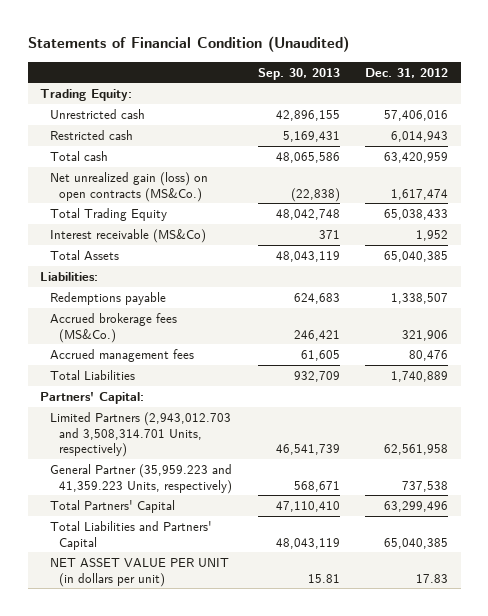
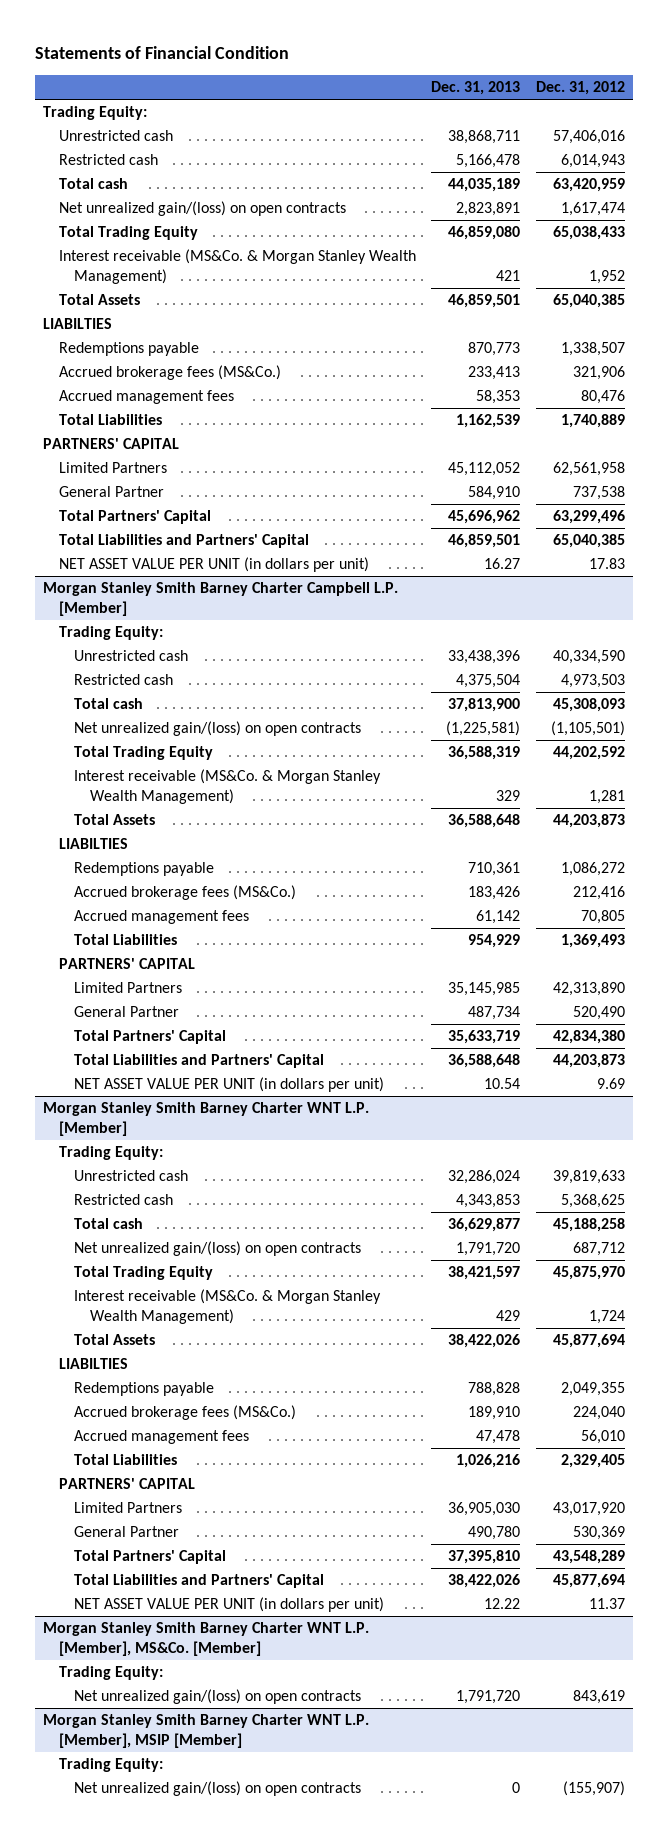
[27,36,349,53] Statements of Financial Condition (Unaudited) -> [35,46,290,60] Statements of Financial Condition
[257,67,340,80] Sep. 30, 2013 -> none
none -> [431,81,521,96] Dec. 31, 2013
[49,172,208,202] Net unrealized gain (loss) on open contracts (MS&Co.) -> [58,201,346,217] Net unrealized gain/(loss) on open contracts
[49,229,206,244] Interest receivable (MS&Co) -> [58,249,416,285] Interest receivable (MS&Co. & Morgan Stanley Wealth Management)
[40,272,99,282] Liabilities: -> [43,318,113,330] LIABILTIES
[40,392,145,405] Partners' Capital: -> [43,438,180,450] PARTNERS' CAPITAL
[49,412,231,458] Limited Partners (2,943,012.703 and 3,508,314.701 Units, respectively) -> [58,462,167,474] Limited Partners
[49,464,233,494] General Partner (35,959.223 and 41,359.223 Units, respectively) -> [58,486,164,498] General Partner
none -> [43,582,399,617] Morgan Stanley Smith Barney Charter Campbell L.P. [Member]
none -> [58,626,163,641] Trading Equity:
none -> [74,650,189,662] Unrestricted cash
none -> [74,674,174,686] Restricted cash
none -> [74,698,144,710] Total cash
none -> [74,721,362,737] Net unrealized gain/(loss) on open contracts
none -> [74,746,214,761] Total Trading Equity
none -> [74,769,382,805] Interest receivable (MS&Co. & Morgan Stanley Wealth Management)
none -> [74,814,156,826] Total Assets
none -> [58,838,128,850] LIABILTIES
none -> [74,862,215,877] Redemptions payable
none -> [74,885,297,901] Accrued brokerage fees (MS&Co.)
none -> [74,910,250,925] Accrued management fees
none -> [74,934,178,946] Total Liabilities
none -> [58,958,195,970] PARTNERS' CAPITAL
none -> [74,982,183,994] Limited Partners
none -> [74,1006,180,1018] General Partner
none -> [74,1030,227,1045] Total Partners' Capital
none -> [74,1054,325,1069] Total Liabilities and Partners' Capital
none -> [74,1077,385,1093] NET ASSET VALUE PER UNIT (in dollars per unit)
none -> [43,1102,370,1137] Morgan Stanley Smith Barney Charter WNT L.P. [Member]
none -> [58,1146,163,1161] Trading Equity:
none -> [74,1170,189,1182] Unrestricted cash
none -> [74,1194,174,1206] Restricted cash
none -> [74,1218,144,1230] Total cash
none -> [74,1241,362,1257] Net unrealized gain/(loss) on open contracts
none -> [74,1266,214,1281] Total Trading Equity
none -> [74,1289,382,1325] Interest receivable (MS&Co. & Morgan Stanley Wealth Management)
none -> [74,1334,156,1346] Total Assets
none -> [58,1358,128,1370] LIABILTIES
none -> [74,1382,215,1397] Redemptions payable
none -> [74,1405,297,1421] Accrued brokerage fees (MS&Co.)
none -> [74,1430,250,1445] Accrued management fees
none -> [74,1454,178,1466] Total Liabilities
none -> [58,1478,195,1490] PARTNERS' CAPITAL
none -> [74,1502,183,1514] Limited Partners
none -> [74,1526,180,1538] General Partner
none -> [74,1550,227,1565] Total Partners' Capital
none -> [74,1574,325,1589] Total Liabilities and Partners' Capital
none -> [74,1597,385,1613] NET ASSET VALUE PER UNIT (in dollars per unit)
none -> [43,1622,370,1657] Morgan Stanley Smith Barney Charter WNT L.P. [Member], MS&Co. [Member]
none -> [58,1666,163,1681] Trading Equity:
none -> [74,1689,362,1705] Net unrealized gain/(loss) on open contracts
none -> [43,1714,370,1749] Morgan Stanley Smith Barney Charter WNT L.P. [Member], MSIP [Member]
none -> [58,1758,163,1773] Trading Equity:
none -> [74,1781,362,1797] Net unrealized gain/(loss) on open contracts

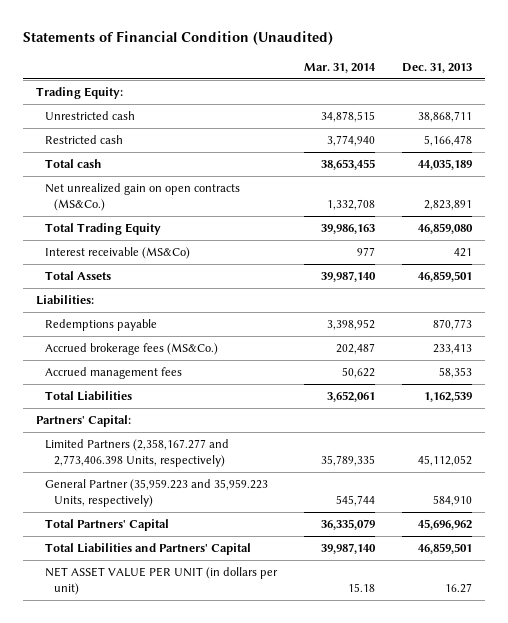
[35,46,290,60] Statements of Financial Condition -> [22,31,333,46] Statements of Financial Condition (Unaudited)
[536,81,626,96] Dec. 31, 2012 -> none
none -> [303,62,376,73] Mar. 31, 2014
[58,201,346,217] Net unrealized gain/(loss) on open contracts -> [45,183,241,211] Net unrealized gain on open contracts (MS&Co.)
[58,249,416,285] Interest receivable (MS&Co. & Morgan Stanley Wealth Management) -> [45,247,191,260] Interest receivable (MS&Co)
[43,318,113,330] LIABILTIES -> [36,295,95,306] Liabilities:
[43,438,180,450] PARTNERS' CAPITAL -> [36,415,132,428] Partners' Capital:
[58,462,167,474] Limited Partners -> [45,439,230,467] Limited Partners (2,358,167.277 and 2,773,406.398 Units, respectively)
[58,486,164,498] General Partner -> [45,479,269,507] General Partner (35,959.223 and 35,959.223 Units, respectively)
[43,582,399,617] Morgan Stanley Smith Barney Charter Campbell L.P. [Member] -> none
[58,626,163,641] Trading Equity: -> none
[74,650,189,662] Unrestricted cash -> none
[74,674,174,686] Restricted cash -> none
[74,698,144,710] Total cash -> none
[74,721,362,737] Net unrealized gain/(loss) on open contracts -> none
[74,746,214,761] Total Trading Equity -> none
[74,769,382,805] Interest receivable (MS&Co. & Morgan Stanley Wealth Management) -> none
[74,814,156,826] Total Assets -> none
[58,838,128,850] LIABILTIES -> none
[74,862,215,877] Redemptions payable -> none
[74,885,297,901] Accrued brokerage fees (MS&Co.) -> none
[74,910,250,925] Accrued management fees -> none
[74,934,178,946] Total Liabilities -> none
[58,958,195,970] PARTNERS' CAPITAL -> none
[74,982,183,994] Limited Partners -> none
[74,1006,180,1018] General Partner -> none
[74,1030,227,1045] Total Partners' Capital -> none
[74,1054,325,1069] Total Liabilities and Partners' Capital -> none
[74,1077,385,1093] NET ASSET VALUE PER UNIT (in dollars per unit) -> none
[43,1102,370,1137] Morgan Stanley Smith Barney Charter WNT L.P. [Member] -> none
[58,1146,163,1161] Trading Equity: -> none
[74,1170,189,1182] Unrestricted cash -> none
[74,1194,174,1206] Restricted cash -> none
[74,1218,144,1230] Total cash -> none
[74,1241,362,1257] Net unrealized gain/(loss) on open contracts -> none
[74,1266,214,1281] Total Trading Equity -> none
[74,1289,382,1325] Interest receivable (MS&Co. & Morgan Stanley Wealth Management) -> none
[74,1334,156,1346] Total Assets -> none
[58,1358,128,1370] LIABILTIES -> none
[74,1382,215,1397] Redemptions payable -> none
[74,1405,297,1421] Accrued brokerage fees (MS&Co.) -> none
[74,1430,250,1445] Accrued management fees -> none
[74,1454,178,1466] Total Liabilities -> none
[58,1478,195,1490] PARTNERS' CAPITAL -> none
[74,1502,183,1514] Limited Partners -> none
[74,1526,180,1538] General Partner -> none
[74,1550,227,1565] Total Partners' Capital -> none
[74,1574,325,1589] Total Liabilities and Partners' Capital -> none
[74,1597,385,1613] NET ASSET VALUE PER UNIT (in dollars per unit) -> none
[43,1622,370,1657] Morgan Stanley Smith Barney Charter WNT L.P. [Member], MS&Co. [Member] -> none
[58,1666,163,1681] Trading Equity: -> none
[74,1689,362,1705] Net unrealized gain/(loss) on open contracts -> none
[43,1714,370,1749] Morgan Stanley Smith Barney Charter WNT L.P. [Member], MSIP [Member] -> none
[58,1758,163,1773] Trading Equity: -> none
[74,1781,362,1797] Net unrealized gain/(loss) on open contracts -> none

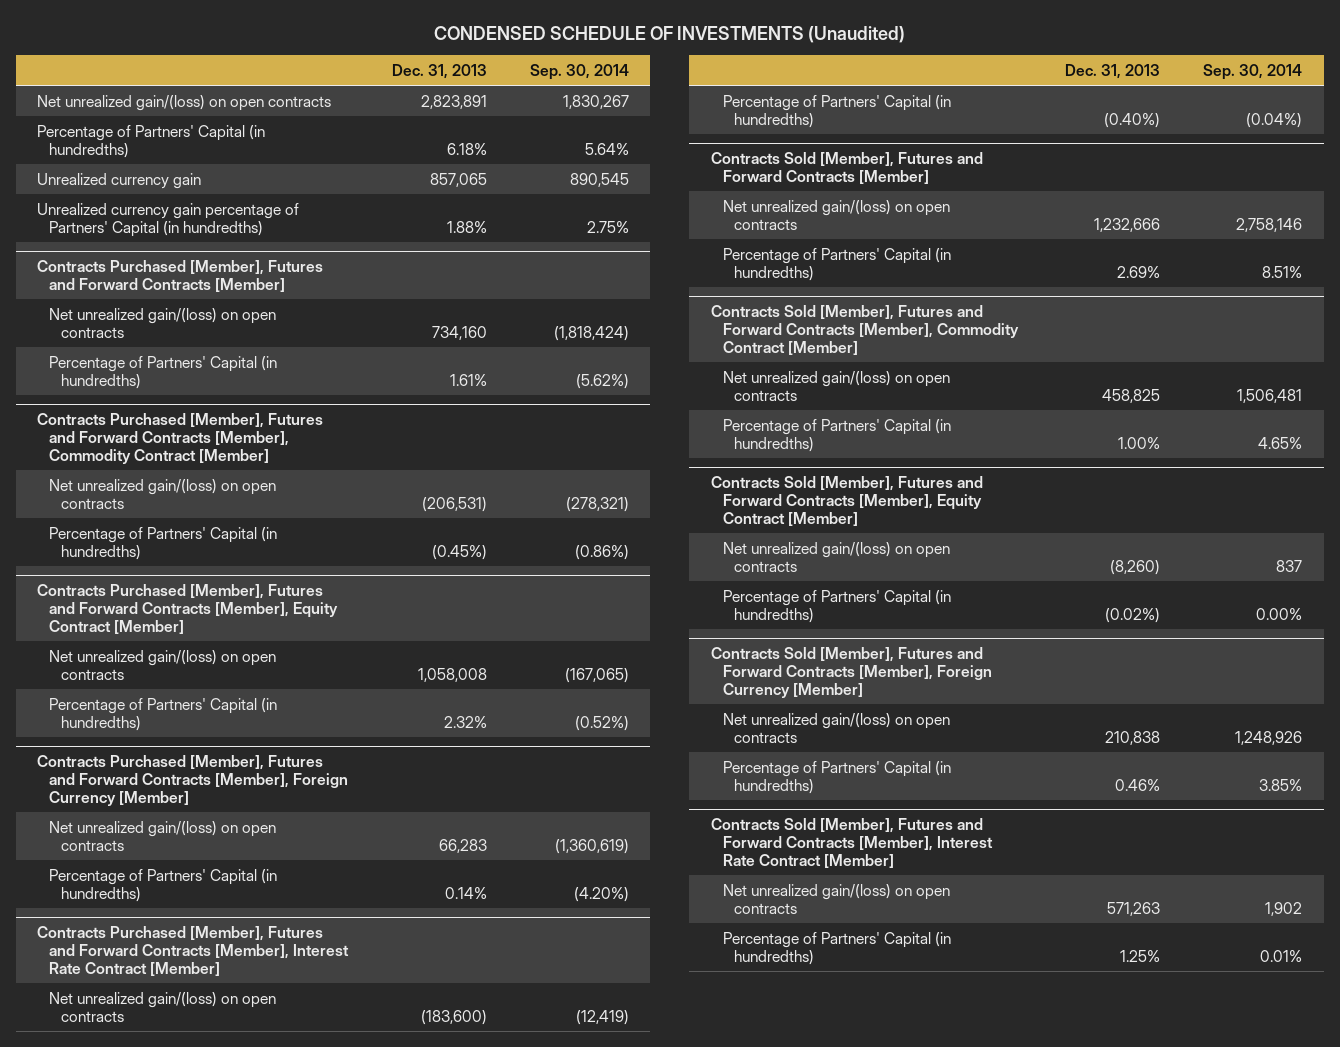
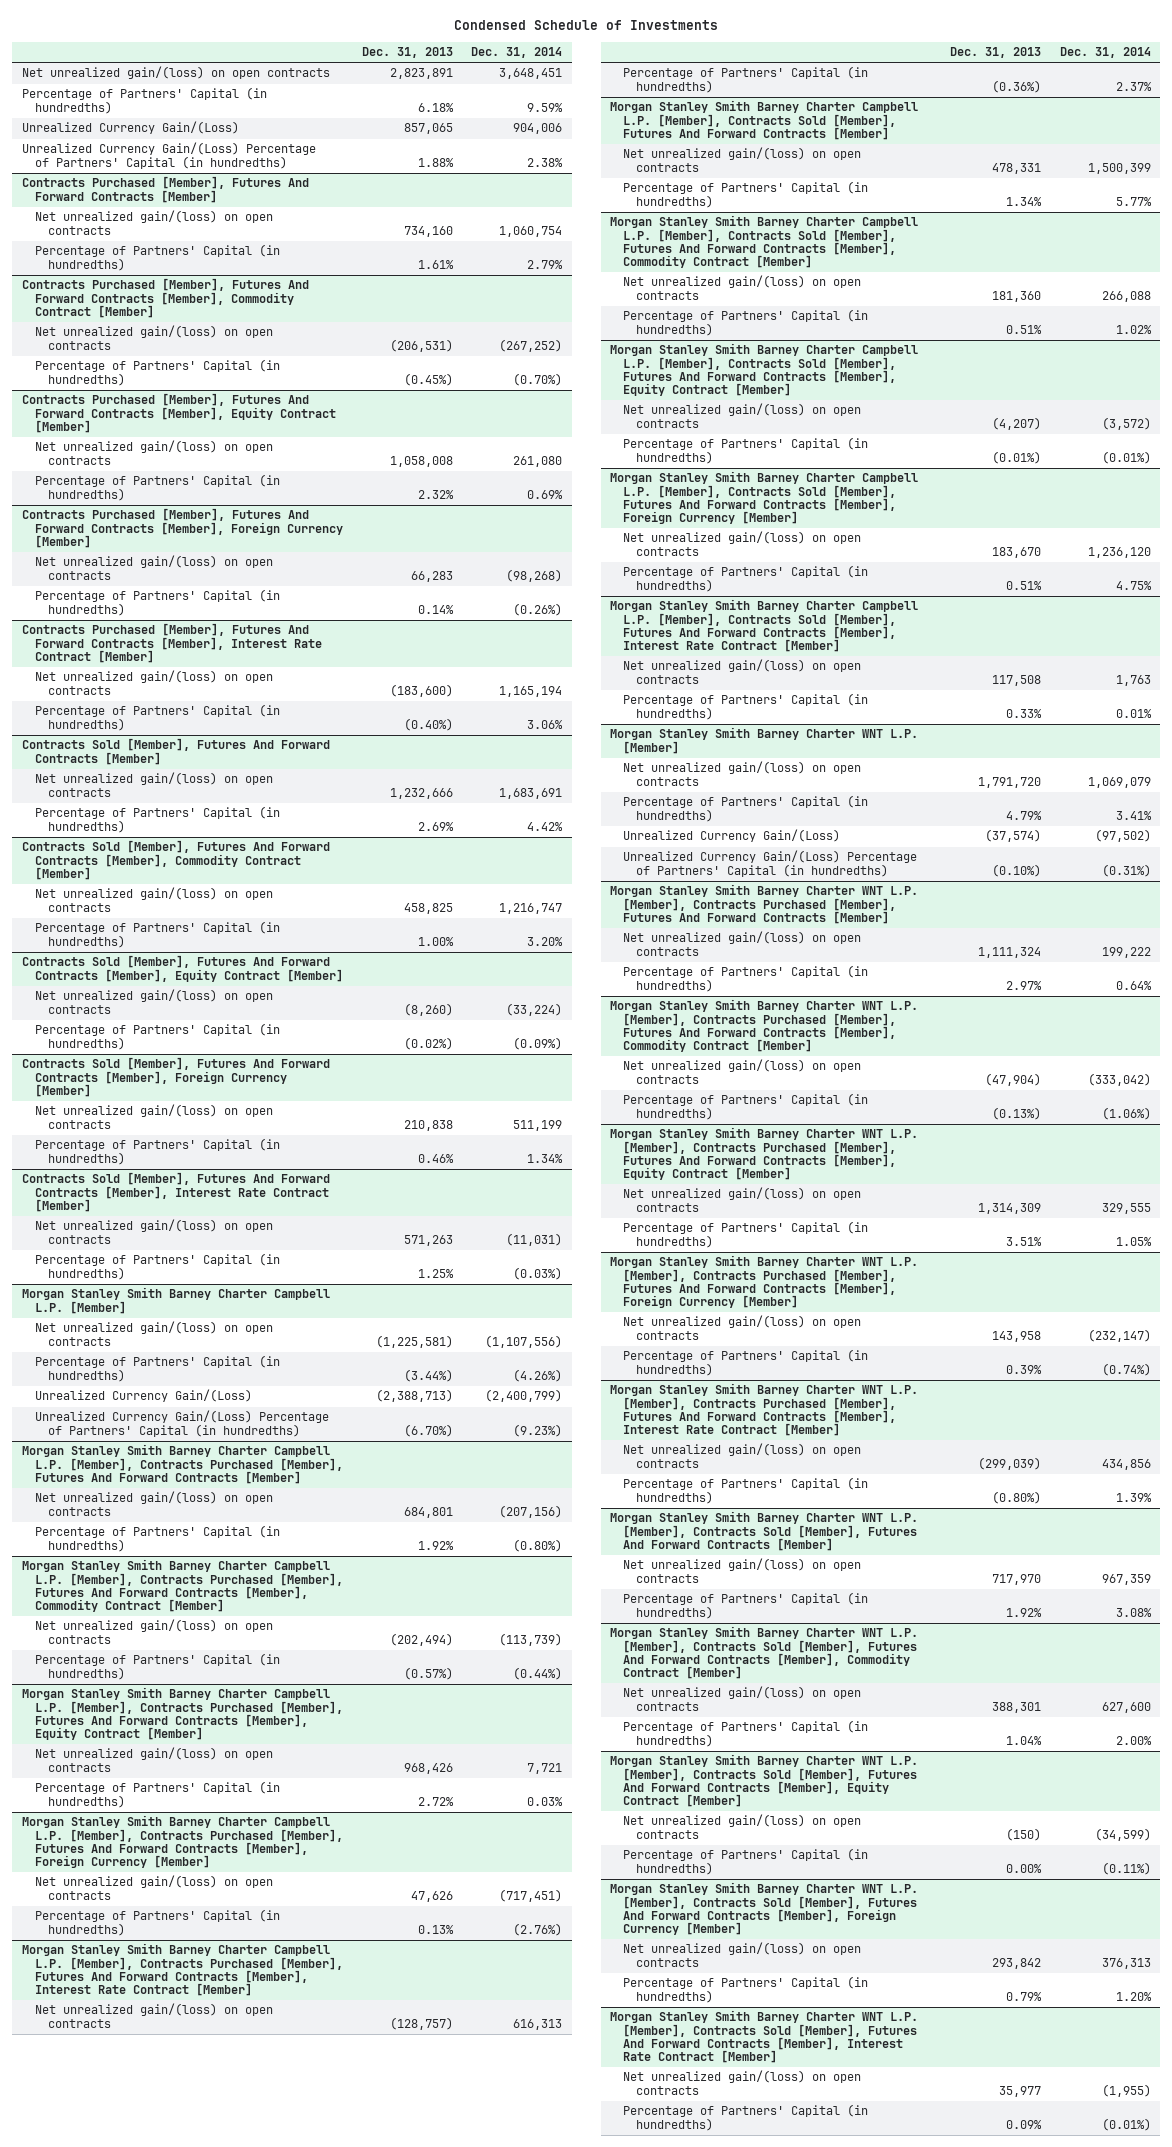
[433,25,905,43] CONDENSED SCHEDULE OF INVESTMENTS (Unaudited) -> [454,20,719,31] Condensed Schedule of Investments
[529,63,629,80] Sep. 30, 2014 -> none
none -> [471,47,563,59] Dec. 31, 2014
[37,172,202,189] Unrealized currency gain -> [21,121,239,135] Unrealized Currency Gain/(Loss)
[37,202,300,237] Unrealized currency gain percentage of Partners' Capital (in hundredths) -> [21,142,316,169] Unrealized Currency Gain/(Loss) Percentage of Partners' Capital (in hundredths)
[37,259,324,292] Contracts Purchased [Member], Futures and Forward Contracts [Member] -> [21,176,309,203] Contracts Purchased [Member], Futures And Forward Contracts [Member]
[37,412,324,465] Contracts Purchased [Member], Futures and Forward Contracts [Member], Commodity Contract [Member] -> [21,278,309,319] Contracts Purchased [Member], Futures And Forward Contracts [Member], Commodity Contract [Member]
[37,583,339,635] Contracts Purchased [Member], Futures and Forward Contracts [Member], Equity Contract [Member] -> [21,393,337,434] Contracts Purchased [Member], Futures And Forward Contracts [Member], Equity Contract [Member]
[37,754,349,807] Contracts Purchased [Member], Futures and Forward Contracts [Member], Foreign Currency [Member] -> [21,508,344,549] Contracts Purchased [Member], Futures And Forward Contracts [Member], Foreign Currency [Member]
[37,925,350,977] Contracts Purchased [Member], Futures and Forward Contracts [Member], Interest Rate Contract [Member] -> [21,623,323,664] Contracts Purchased [Member], Futures And Forward Contracts [Member], Interest Rate Contract [Member]
[710,151,983,184] Contracts Sold [Member], Futures and Forward Contracts [Member] -> [21,738,330,765] Contracts Sold [Member], Futures And Forward Contracts [Member]
[710,304,1019,356] Contracts Sold [Member], Futures and Forward Contracts [Member], Commodity Contract [Member] -> [21,840,330,881] Contracts Sold [Member], Futures And Forward Contracts [Member], Commodity Contract [Member]
[710,475,983,527] Contracts Sold [Member], Futures and Forward Contracts [Member], Equity Contract [Member] -> [21,955,344,982] Contracts Sold [Member], Futures And Forward Contracts [Member], Equity Contract [Member]
[710,646,992,699] Contracts Sold [Member], Futures and Forward Contracts [Member], Foreign Currency [Member] -> [21,1057,330,1098] Contracts Sold [Member], Futures And Forward Contracts [Member], Foreign Currency [Member]
[710,817,993,869] Contracts Sold [Member], Futures and Forward Contracts [Member], Interest Rate Contract [Member] -> [21,1172,330,1213] Contracts Sold [Member], Futures And Forward Contracts [Member], Interest Rate Contract [Member]
none -> [21,1287,330,1314] Morgan Stanley Smith Barney Charter Campbell L.P. [Member]
none -> [35,1321,274,1346] Net unrealized gain/(loss) on open contracts
none -> [35,1355,281,1382] Percentage of Partners' Capital (in hundredths)
none -> [35,1389,253,1403] Unrealized Currency Gain/(Loss)
none -> [35,1410,330,1437] Unrealized Currency Gain/(Loss) Percentage of Partners' Capital (in hundredths)
none -> [21,1444,344,1485] Morgan Stanley Smith Barney Charter Campbell L.P. [Member], Contracts Purchased [Member], Futures And Forward Contracts [Member]
none -> [35,1491,274,1516] Net unrealized gain/(loss) on open contracts
none -> [35,1525,281,1552] Percentage of Partners' Capital (in hundredths)
none -> [21,1559,344,1613] Morgan Stanley Smith Barney Charter Campbell L.P. [Member], Contracts Purchased [Member], Futures And Forward Contracts [Member], Commodity Contract [Member]
none -> [35,1619,274,1644] Net unrealized gain/(loss) on open contracts
none -> [35,1653,281,1680] Percentage of Partners' Capital (in hundredths)
none -> [21,1687,344,1741] Morgan Stanley Smith Barney Charter Campbell L.P. [Member], Contracts Purchased [Member], Futures And Forward Contracts [Member], Equity Contract [Member]
none -> [35,1747,274,1772] Net unrealized gain/(loss) on open contracts
none -> [35,1781,281,1808] Percentage of Partners' Capital (in hundredths)
none -> [21,1815,344,1869] Morgan Stanley Smith Barney Charter Campbell L.P. [Member], Contracts Purchased [Member], Futures And Forward Contracts [Member], Foreign Currency [Member]
none -> [35,1875,274,1900] Net unrealized gain/(loss) on open contracts
none -> [35,1909,281,1936] Percentage of Partners' Capital (in hundredths)
none -> [21,1943,344,1997] Morgan Stanley Smith Barney Charter Campbell L.P. [Member], Contracts Purchased [Member], Futures And Forward Contracts [Member], Interest Rate Contract [Member]
none -> [35,2003,274,2028] Net unrealized gain/(loss) on open contracts
none -> [623,66,869,93] Percentage of Partners' Capital (in hundredths)
none -> [609,100,918,141] Morgan Stanley Smith Barney Charter Campbell L.P. [Member], Contracts Sold [Member], Futures And Forward Contracts [Member]
none -> [623,147,862,172] Net unrealized gain/(loss) on open contracts
none -> [623,181,869,208] Percentage of Partners' Capital (in hundredths)
none -> [609,215,918,269] Morgan Stanley Smith Barney Charter Campbell L.P. [Member], Contracts Sold [Member], Futures And Forward Contracts [Member], Commodity Contract [Member]
none -> [623,275,862,300] Net unrealized gain/(loss) on open contracts
none -> [623,309,869,336] Percentage of Partners' Capital (in hundredths)
none -> [609,343,918,397] Morgan Stanley Smith Barney Charter Campbell L.P. [Member], Contracts Sold [Member], Futures And Forward Contracts [Member], Equity Contract [Member]
none -> [623,403,862,428] Net unrealized gain/(loss) on open contracts
none -> [623,437,869,464] Percentage of Partners' Capital (in hundredths)
none -> [609,471,918,525] Morgan Stanley Smith Barney Charter Campbell L.P. [Member], Contracts Sold [Member], Futures And Forward Contracts [Member], Foreign Currency [Member]
none -> [623,531,862,556] Net unrealized gain/(loss) on open contracts
none -> [623,565,869,592] Percentage of Partners' Capital (in hundredths)
none -> [609,599,918,653] Morgan Stanley Smith Barney Charter Campbell L.P. [Member], Contracts Sold [Member], Futures And Forward Contracts [Member], Interest Rate Contract [Member]
none -> [623,659,862,684] Net unrealized gain/(loss) on open contracts
none -> [623,693,869,720] Percentage of Partners' Capital (in hundredths)
none -> [609,727,918,754] Morgan Stanley Smith Barney Charter WNT L.P. [Member]
none -> [623,761,862,786] Net unrealized gain/(loss) on open contracts
none -> [623,795,869,822] Percentage of Partners' Capital (in hundredths)
none -> [623,829,841,843] Unrealized Currency Gain/(Loss)
none -> [623,850,918,877] Unrealized Currency Gain/(Loss) Percentage of Partners' Capital (in hundredths)
none -> [609,884,918,925] Morgan Stanley Smith Barney Charter WNT L.P. [Member], Contracts Purchased [Member], Futures And Forward Contracts [Member]
none -> [623,931,862,956] Net unrealized gain/(loss) on open contracts
none -> [623,965,869,992] Percentage of Partners' Capital (in hundredths)
none -> [609,999,918,1053] Morgan Stanley Smith Barney Charter WNT L.P. [Member], Contracts Purchased [Member], Futures And Forward Contracts [Member], Commodity Contract [Member]
none -> [623,1059,862,1084] Net unrealized gain/(loss) on open contracts
none -> [623,1093,869,1120] Percentage of Partners' Capital (in hundredths)
none -> [609,1127,918,1181] Morgan Stanley Smith Barney Charter WNT L.P. [Member], Contracts Purchased [Member], Futures And Forward Contracts [Member], Equity Contract [Member]
none -> [623,1187,862,1212] Net unrealized gain/(loss) on open contracts
none -> [623,1221,869,1248] Percentage of Partners' Capital (in hundredths)
none -> [609,1255,918,1309] Morgan Stanley Smith Barney Charter WNT L.P. [Member], Contracts Purchased [Member], Futures And Forward Contracts [Member], Foreign Currency [Member]
none -> [623,1315,862,1340] Net unrealized gain/(loss) on open contracts
none -> [623,1349,869,1376] Percentage of Partners' Capital (in hundredths)
none -> [609,1383,918,1437] Morgan Stanley Smith Barney Charter WNT L.P. [Member], Contracts Purchased [Member], Futures And Forward Contracts [Member], Interest Rate Contract [Member]
none -> [623,1443,862,1468] Net unrealized gain/(loss) on open contracts
none -> [623,1477,869,1504] Percentage of Partners' Capital (in hundredths)
none -> [609,1511,918,1552] Morgan Stanley Smith Barney Charter WNT L.P. [Member], Contracts Sold [Member], Futures And Forward Contracts [Member]
none -> [623,1558,862,1583] Net unrealized gain/(loss) on open contracts
none -> [623,1592,869,1619] Percentage of Partners' Capital (in hundredths)
none -> [609,1626,918,1680] Morgan Stanley Smith Barney Charter WNT L.P. [Member], Contracts Sold [Member], Futures And Forward Contracts [Member], Commodity Contract [Member]
none -> [623,1686,862,1711] Net unrealized gain/(loss) on open contracts
none -> [623,1720,869,1747] Percentage of Partners' Capital (in hundredths)
none -> [609,1754,918,1808] Morgan Stanley Smith Barney Charter WNT L.P. [Member], Contracts Sold [Member], Futures And Forward Contracts [Member], Equity Contract [Member]
none -> [623,1814,862,1839] Net unrealized gain/(loss) on open contracts
none -> [623,1848,869,1875] Percentage of Partners' Capital (in hundredths)
none -> [609,1882,918,1936] Morgan Stanley Smith Barney Charter WNT L.P. [Member], Contracts Sold [Member], Futures And Forward Contracts [Member], Foreign Currency [Member]
none -> [623,1942,862,1967] Net unrealized gain/(loss) on open contracts
none -> [623,1976,869,2003] Percentage of Partners' Capital (in hundredths)
none -> [609,2010,918,2064] Morgan Stanley Smith Barney Charter WNT L.P. [Member], Contracts Sold [Member], Futures And Forward Contracts [Member], Interest Rate Contract [Member]
none -> [623,2070,862,2095] Net unrealized gain/(loss) on open contracts
none -> [623,2104,869,2131] Percentage of Partners' Capital (in hundredths)

